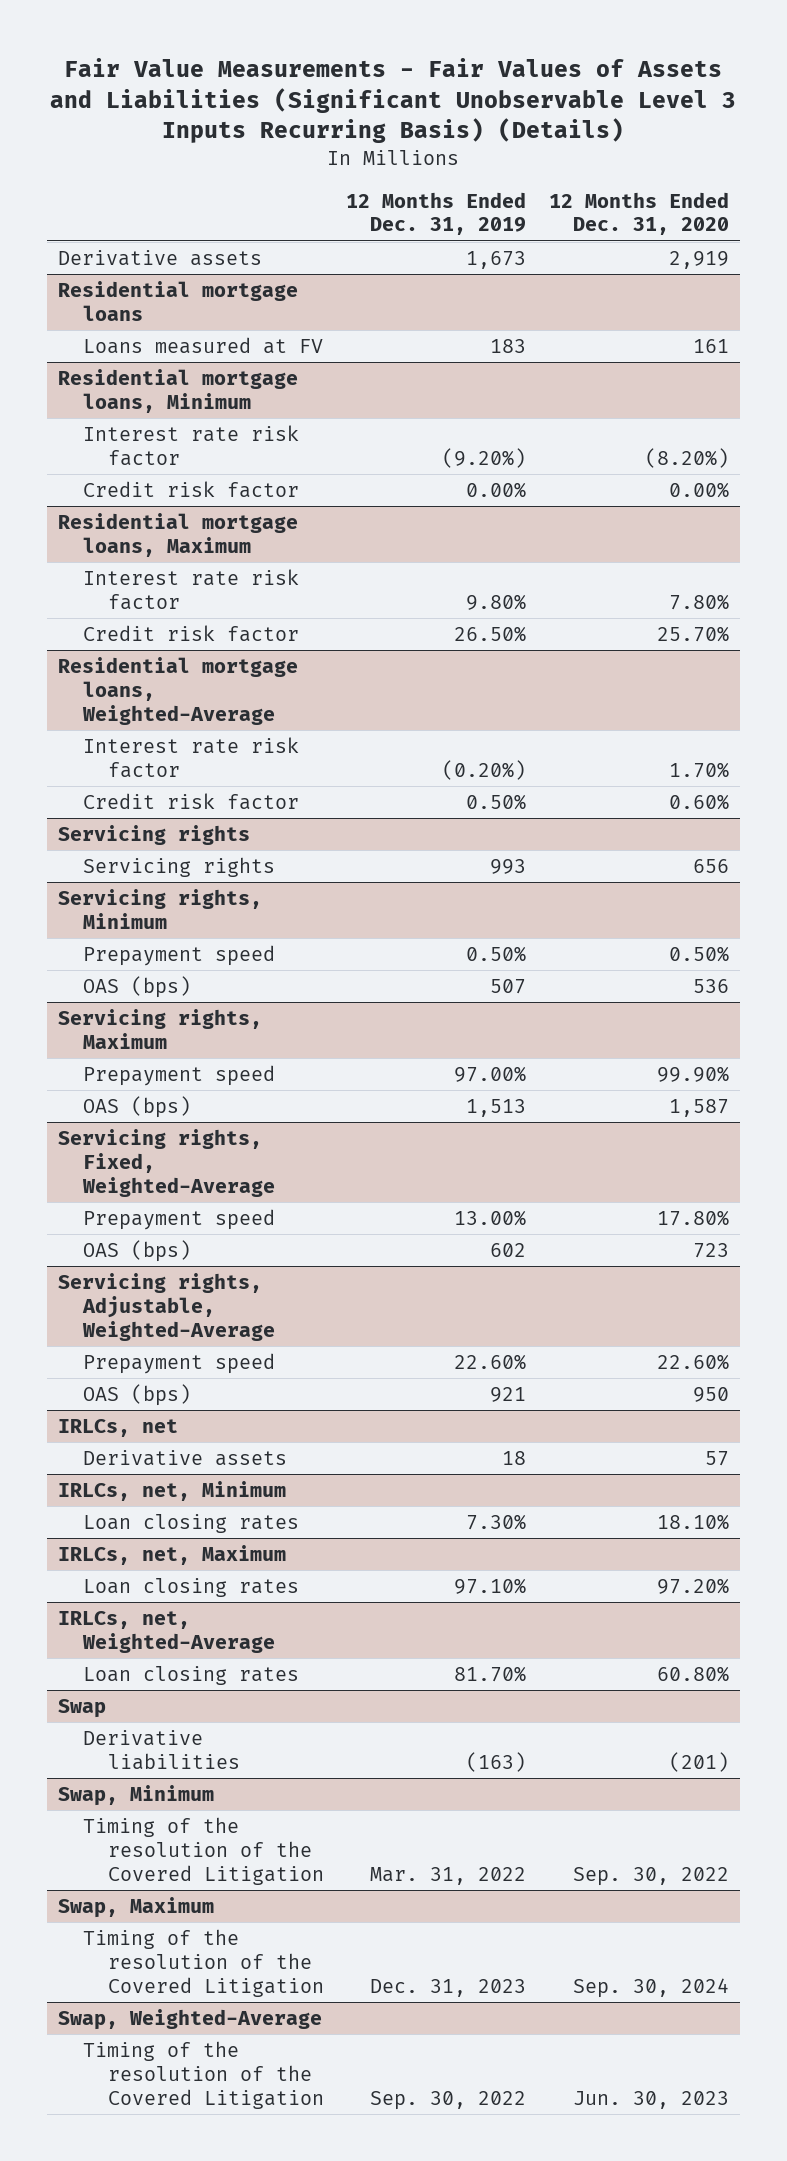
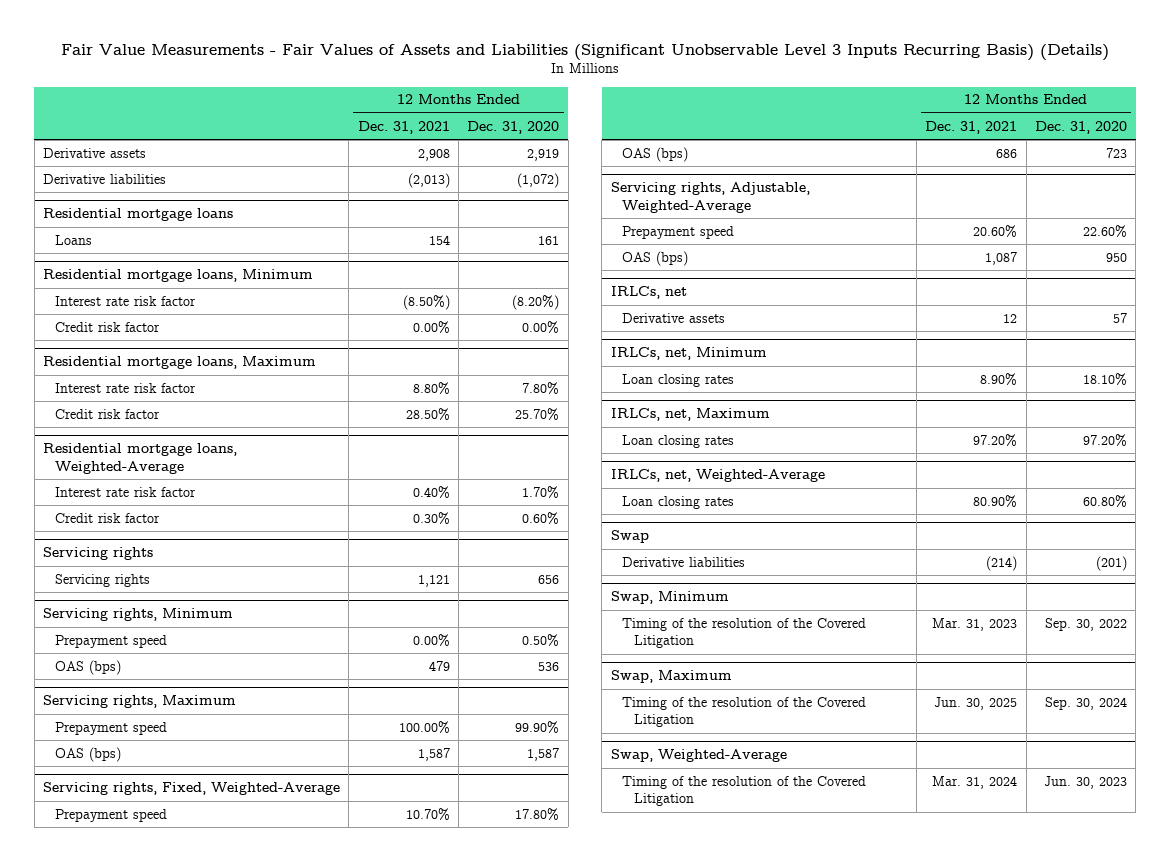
[346,191,527,236] 12 Months Ended Dec. 31, 2019 -> none
none -> [357,120,450,134] Dec. 31, 2021
none -> [43,173,167,184] Derivative liabilities
[83,336,324,354] Loans measured at FV -> [54,234,92,245] Loans

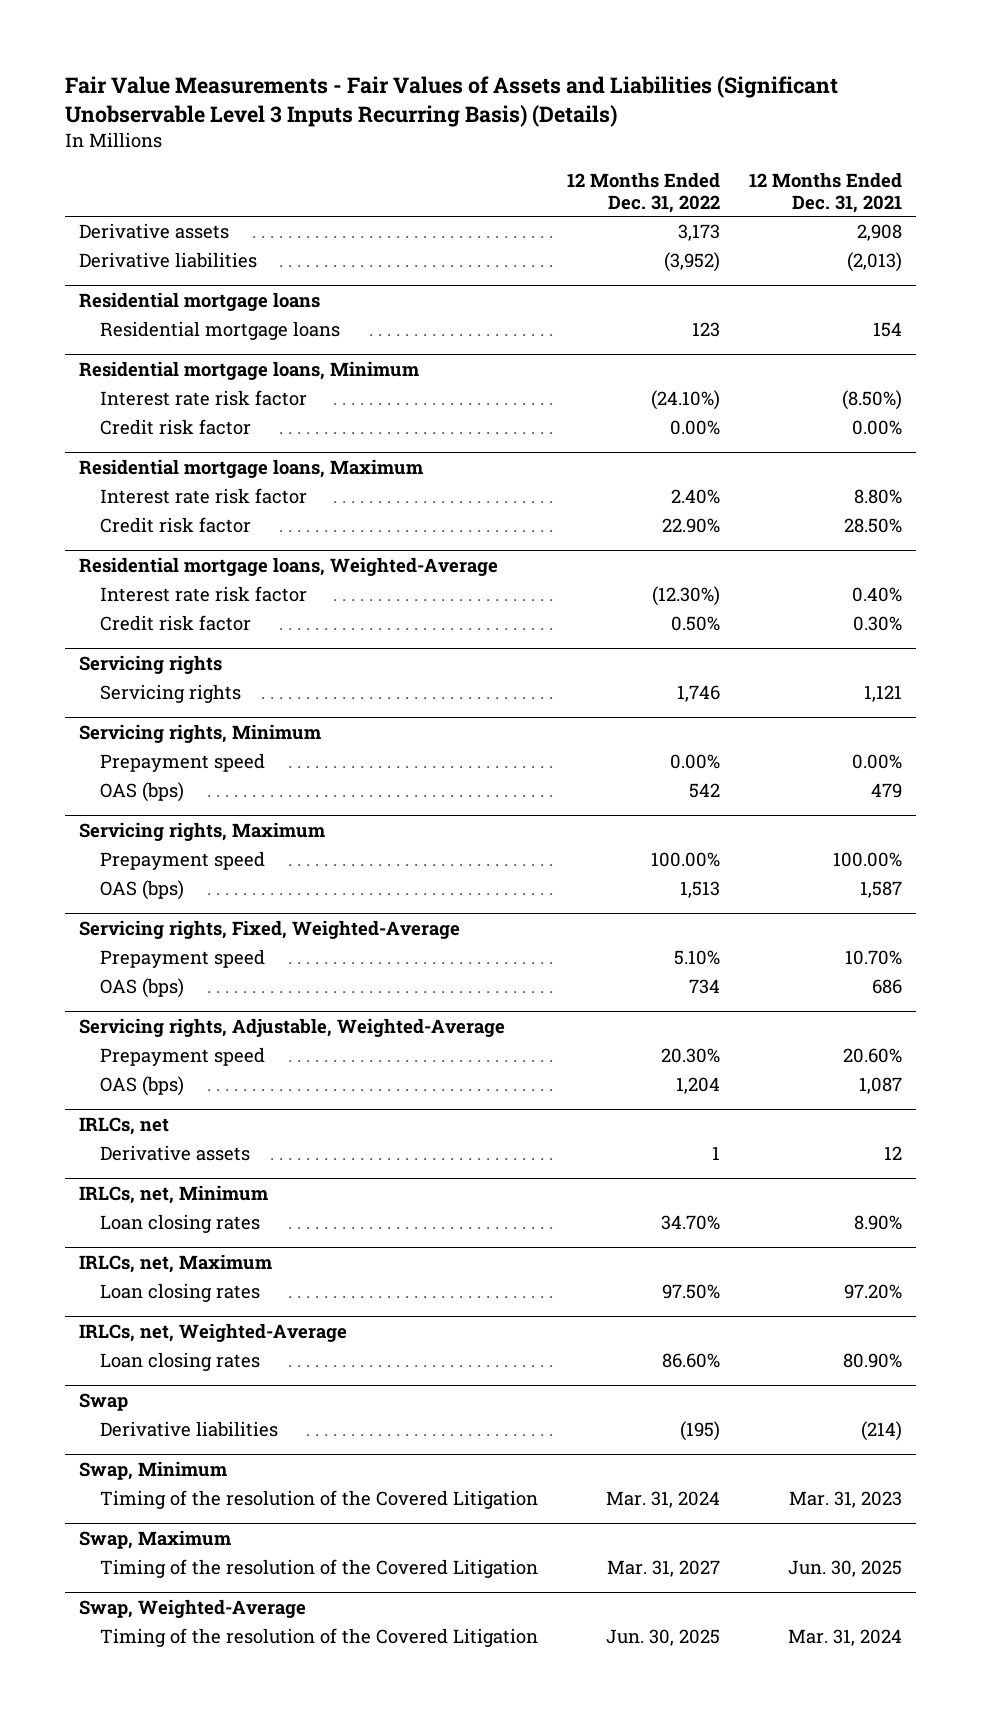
[467,120,560,134] Dec. 31, 2020 -> none
none -> [566,171,720,213] 12 Months Ended Dec. 31, 2022
[54,234,92,245] Loans -> [100,321,341,341] Residential mortgage loans

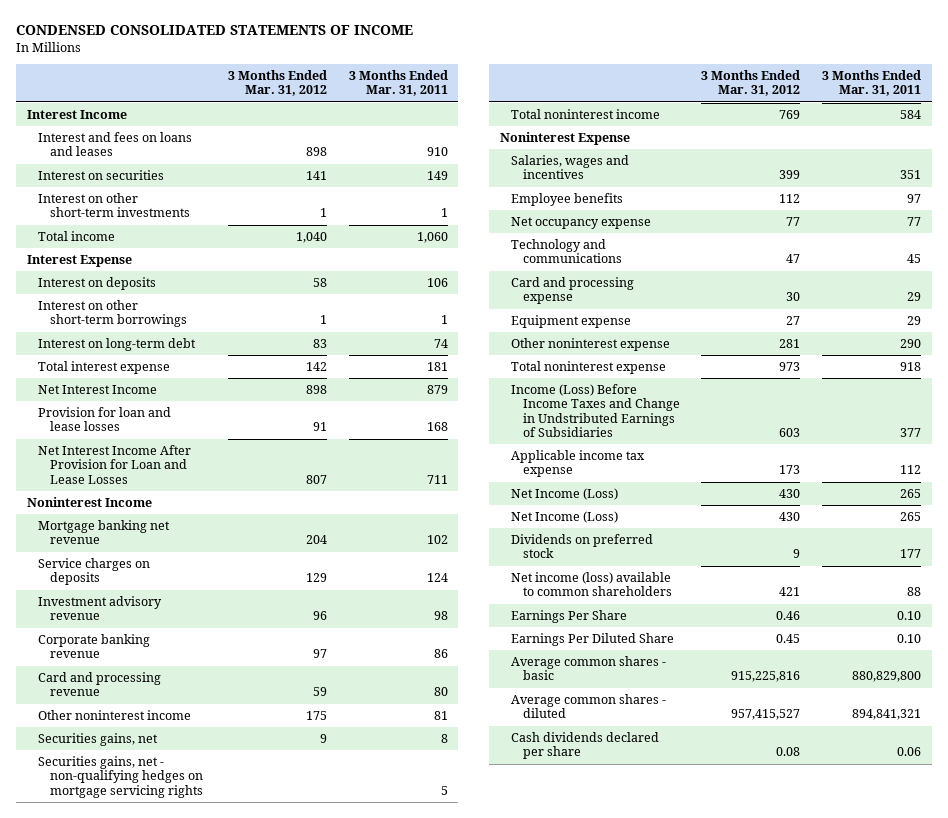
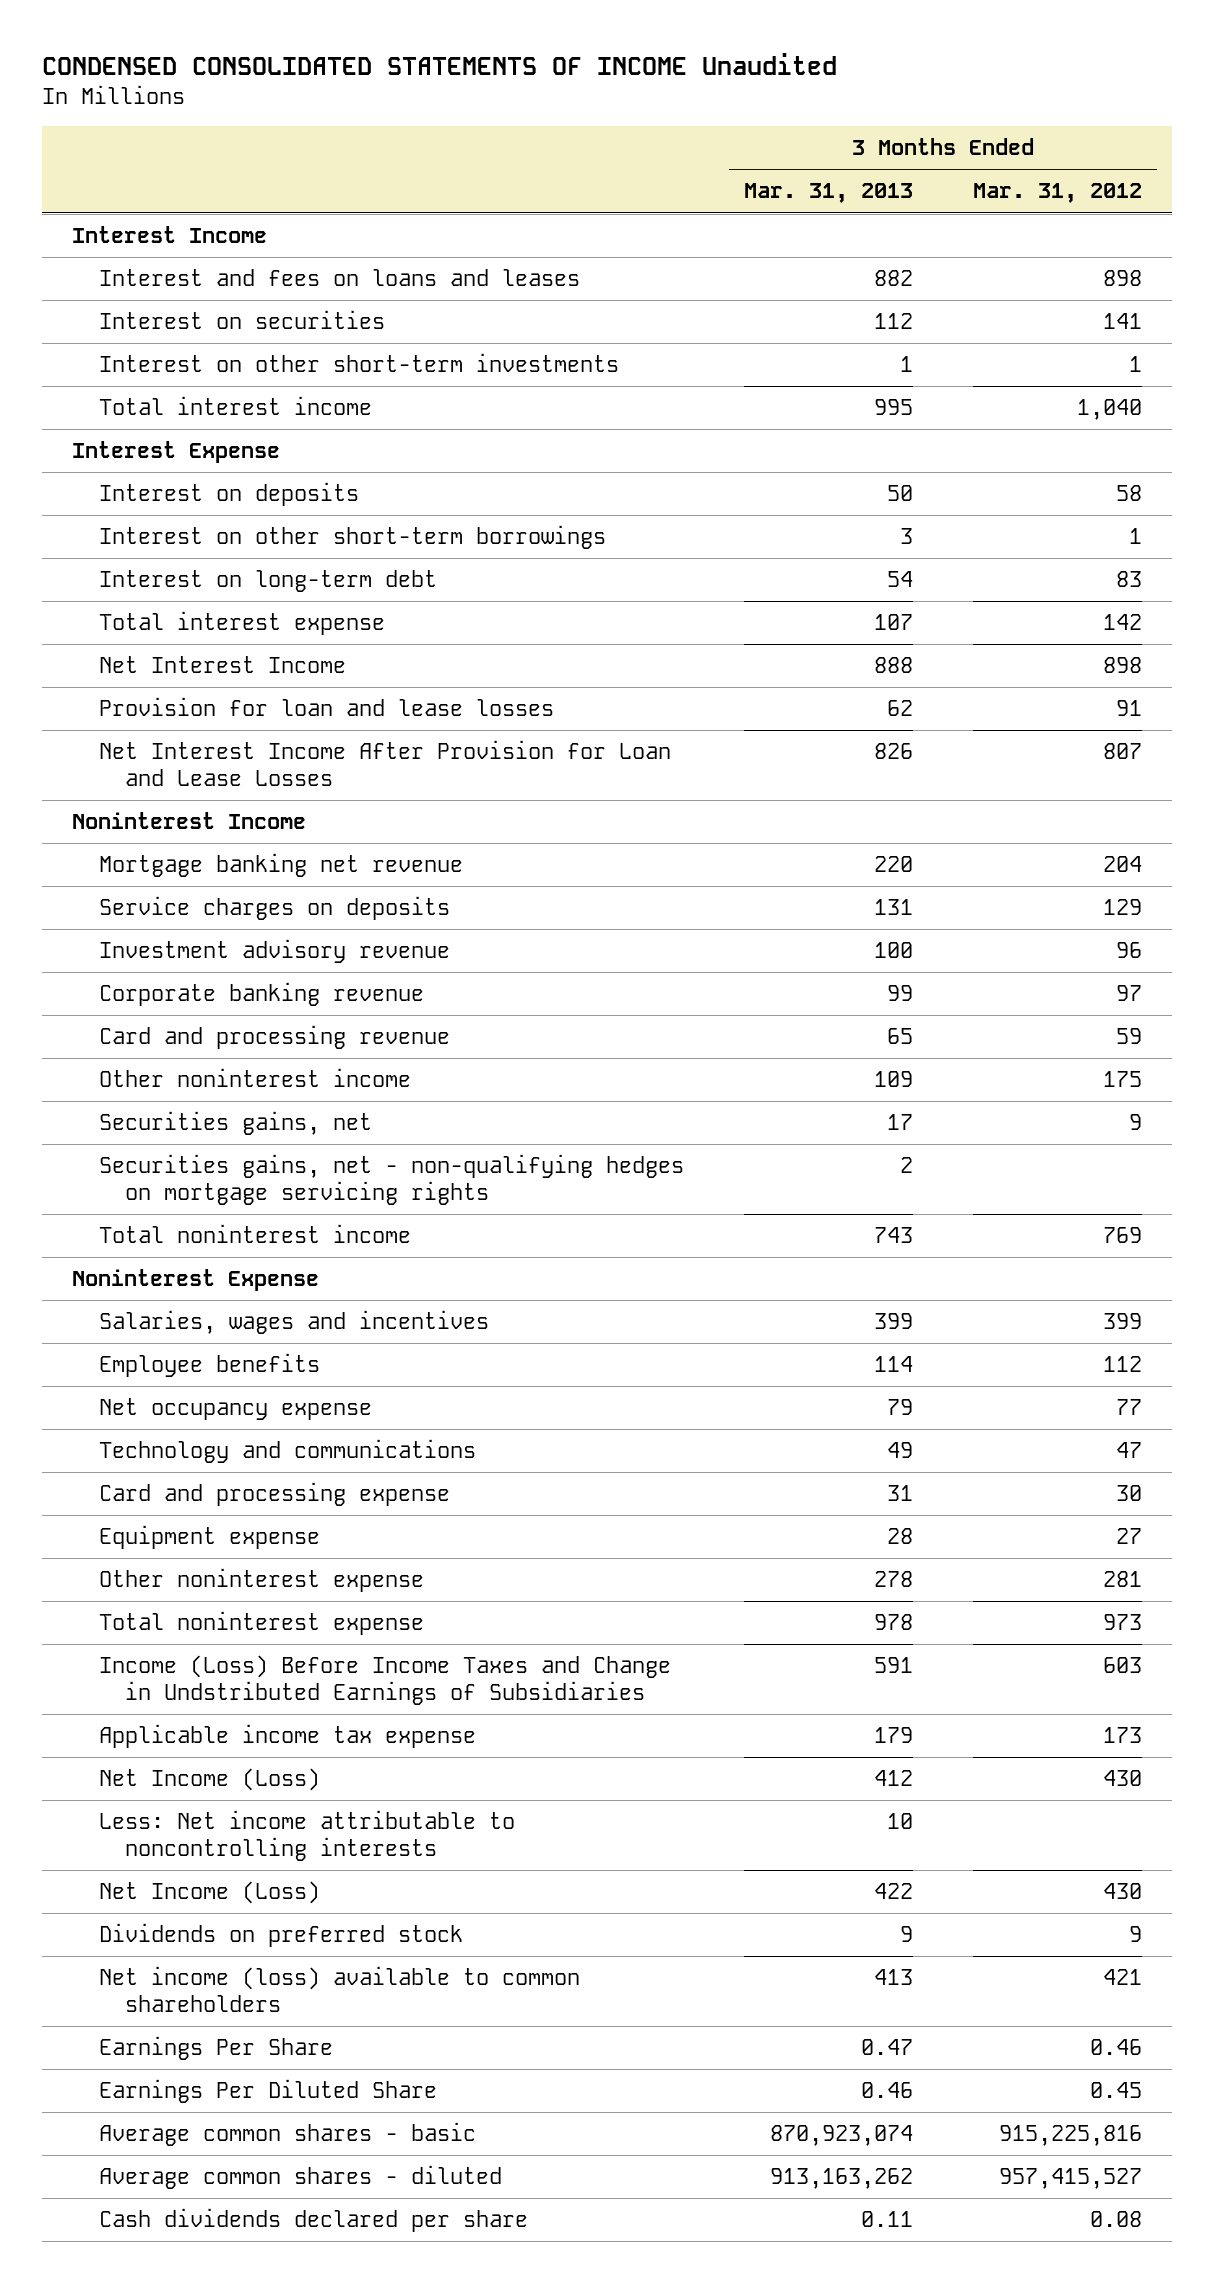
[15,24,413,35] CONDENSED CONSOLIDATED STATEMENTS OF INCOME -> [42,53,838,76] CONDENSED CONSOLIDATED STATEMENTS OF INCOME Unaudited
[348,70,448,97] 3 Months Ended Mar. 31, 2011 -> none
none -> [743,183,913,204] Mar. 31, 2013
[38,231,116,242] Total income -> [98,396,372,416] Total interest income
none -> [98,1810,515,1861] Less: Net income attributable to noncontrolling interests

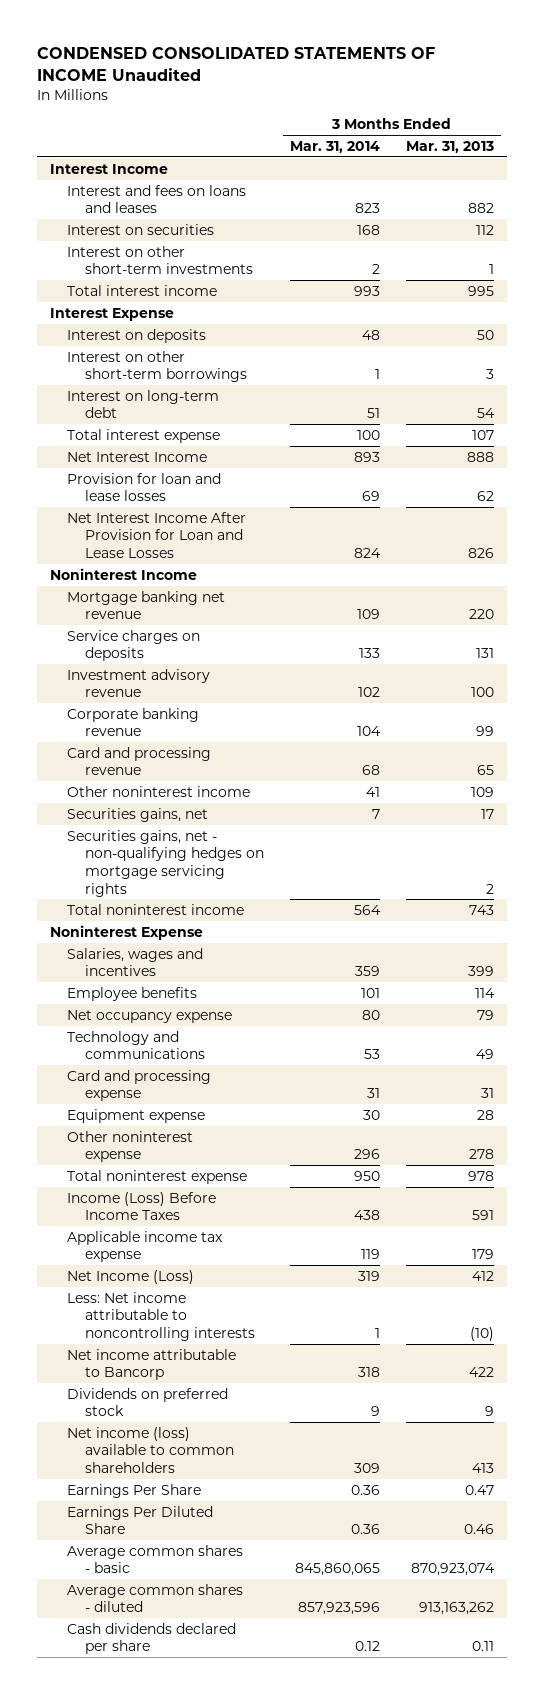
[972,183,1142,204] Mar. 31, 2012 -> none
none -> [289,140,380,153] Mar. 31, 2014
[98,1655,671,1705] Income (Loss) Before Income Taxes and Change in Undstributed Earnings of Subsidiaries -> [67,1191,217,1221] Income (Loss) Before Income Taxes
[886,1813,913,1830] 10 -> [470,1326,495,1341] (10)
[98,1881,320,1905] Net Income (Loss) -> [67,1348,237,1381] Net income attributable to Bancorp

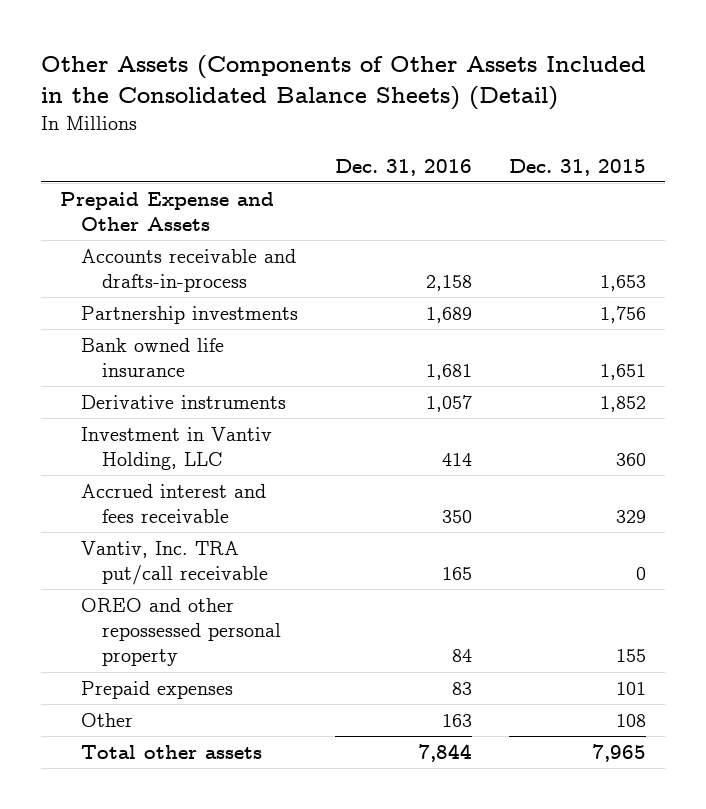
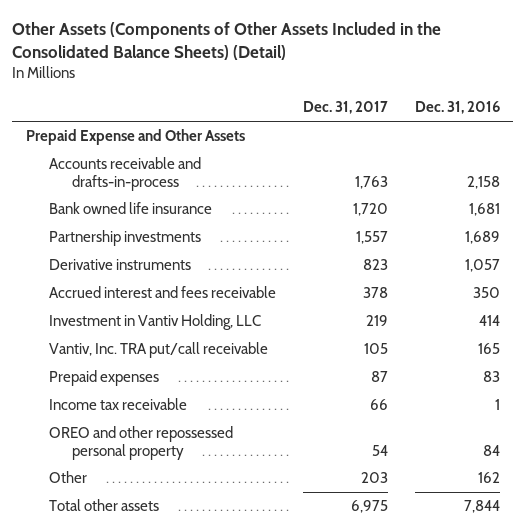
[509,158,647,176] Dec. 31, 2015 -> none
none -> [302,101,388,115] Dec. 31, 2017
[80,305,298,324] Partnership investments -> [48,230,201,247] Partnership investments
[80,426,272,471] Investment in Vantiv Holding, LLC -> [48,314,261,331] Investment in Vantiv Holding, LLC
none -> [48,398,187,411] Income tax receivable
[80,597,282,667] OREO and other repossessed personal property -> [48,426,233,460] OREO and other repossessed personal property
[442,713,473,727] 163 -> [477,472,500,484] 162

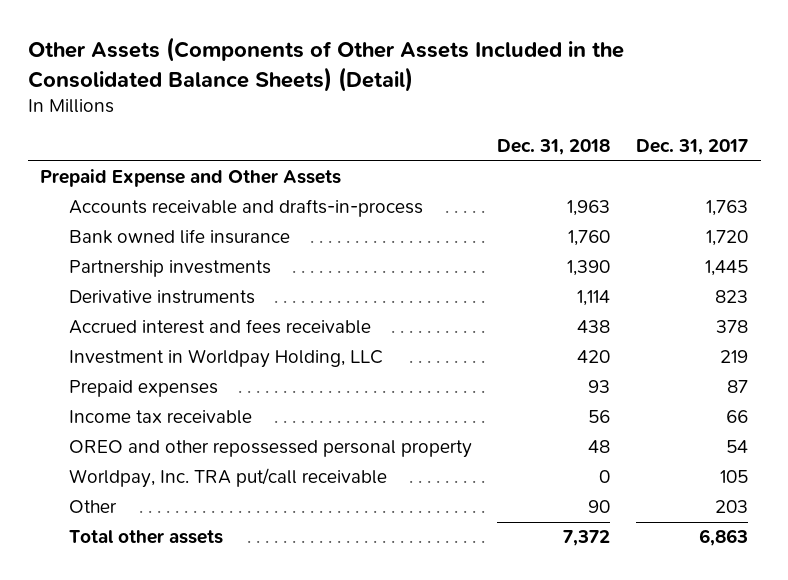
[414,101,500,115] Dec. 31, 2016 -> none
none -> [497,139,611,156] Dec. 31, 2018
[355,231,388,245] 1,557 -> [704,260,748,277] 1,445
[48,342,268,359] Vantiv, Inc. TRA put/call receivable -> none
[48,314,261,331] Investment in Vantiv Holding, LLC -> [69,349,384,369] Investment in Worldpay Holding, LLC
none -> [69,468,388,489] Worldpay, Inc. TRA put/call receivable
[350,500,388,514] 6,975 -> [698,529,748,547] 6,863

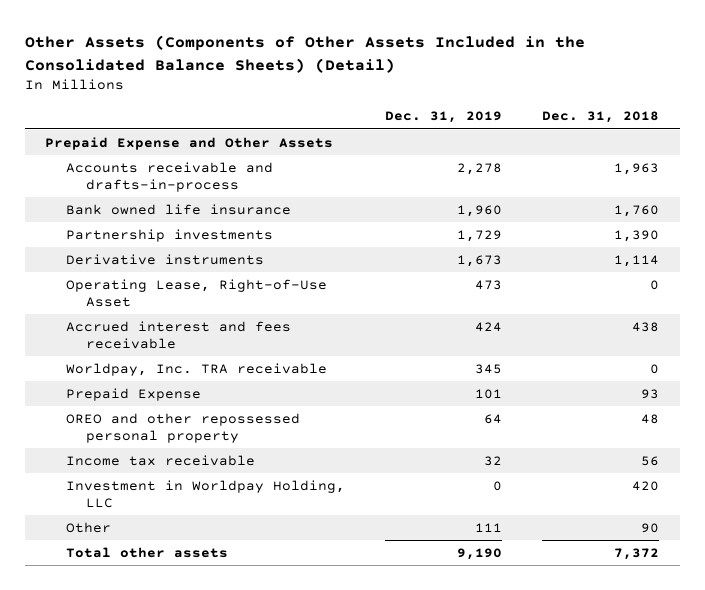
[635,139,748,156] Dec. 31, 2017 -> none
none -> [385,111,503,124] Dec. 31, 2019
none -> [65,278,327,307] Operating Lease, Right-of-Use Asset
none -> [65,362,327,376] Worldpay, Inc. TRA receivable
[69,380,219,398] Prepaid expenses -> [65,387,201,401] Prepaid Expense
[69,468,388,489] Worldpay, Inc. TRA put/call receivable -> none
[69,410,253,425] Income tax receivable -> [65,454,255,466] Income tax receivable
[69,349,384,369] Investment in Worldpay Holding, LLC -> [65,479,345,508] Investment in Worldpay Holding, LLC

